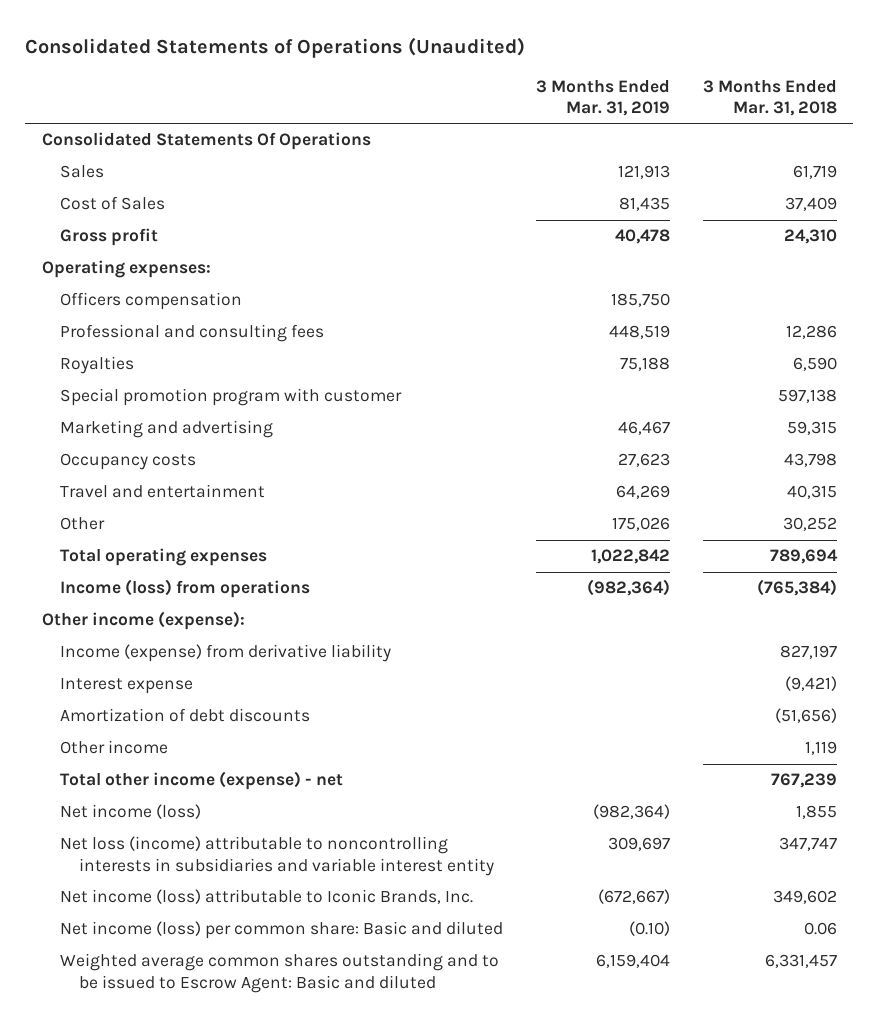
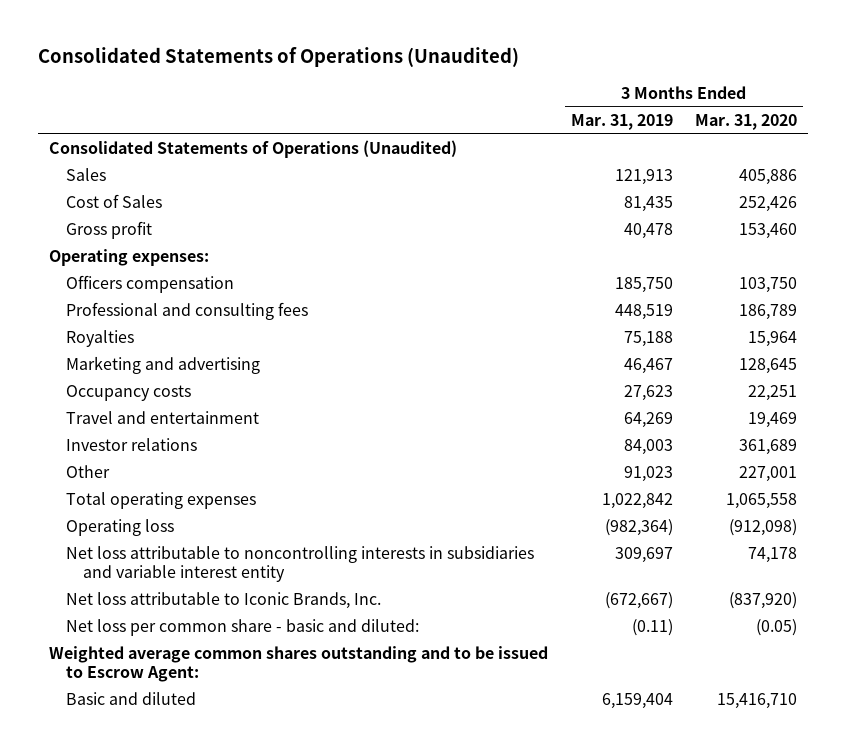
[702,79,837,116] 3 Months Ended Mar. 31, 2018 -> none
none -> [694,114,797,131] Mar. 31, 2020
[41,132,371,151] Consolidated Statements Of Operations -> [49,140,458,159] Consolidated Statements of Operations (Unaudited)
[60,388,403,407] Special promotion program with customer -> none
none -> [65,438,197,452] Investor relations
[611,517,670,532] 175,026 -> [623,466,673,483] 91,023
[41,611,245,631] Other income (expense): -> none
[60,644,392,663] Income (expense) from derivative liability -> none
[60,678,194,695] Interest expense -> none
[60,708,311,723] Amortization of debt discounts -> none
[60,740,169,755] Other income -> none
[60,771,344,791] Total other income (expense) - net -> none
[60,804,202,820] Net income (loss) -> none
[60,579,311,599] Income (loss) from operations -> [65,519,174,537] Operating loss
[60,836,495,876] Net loss (income) attributable to noncontrolling interests in subsidiaries and variable interest entity -> [65,546,534,583] Net loss attributable to noncontrolling interests in subsidiaries and variable interest entity
[60,889,474,905] Net income (loss) attributable to Iconic Brands, Inc. -> [65,592,381,610] Net loss attributable to Iconic Brands, Inc.
[60,921,504,940] Net income (loss) per common share: Basic and diluted -> [65,619,419,637] Net loss per common share - basic and diluted:
[628,921,670,937] (0.10) -> [631,619,673,637] (0.11)
none -> [49,646,549,683] Weighted average common shares outstanding and to be issued to Escrow Agent:
[60,953,500,993] Weighted average common shares outstanding and to be issued to Escrow Agent: Basic and diluted -> [65,692,196,706] Basic and diluted

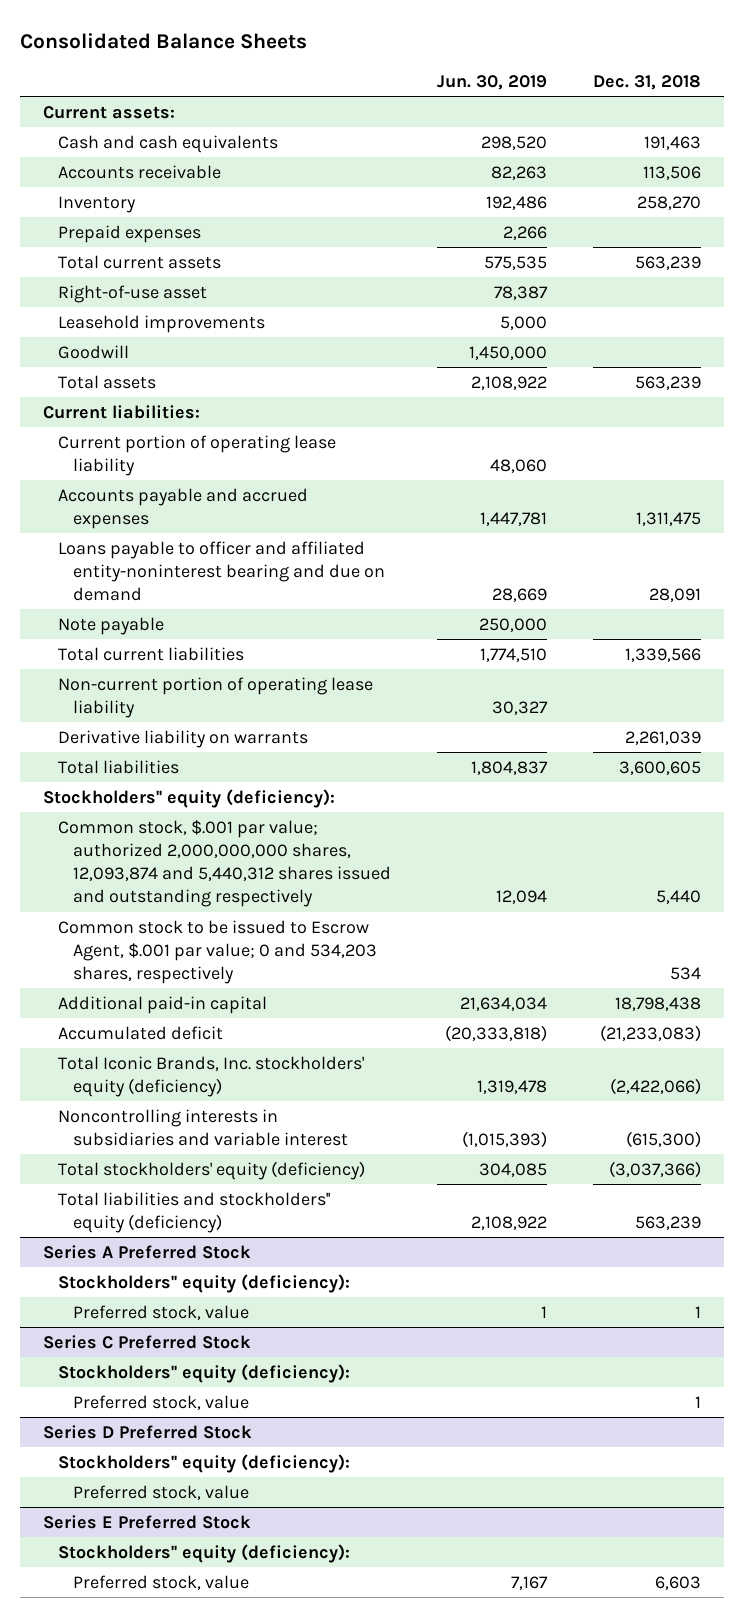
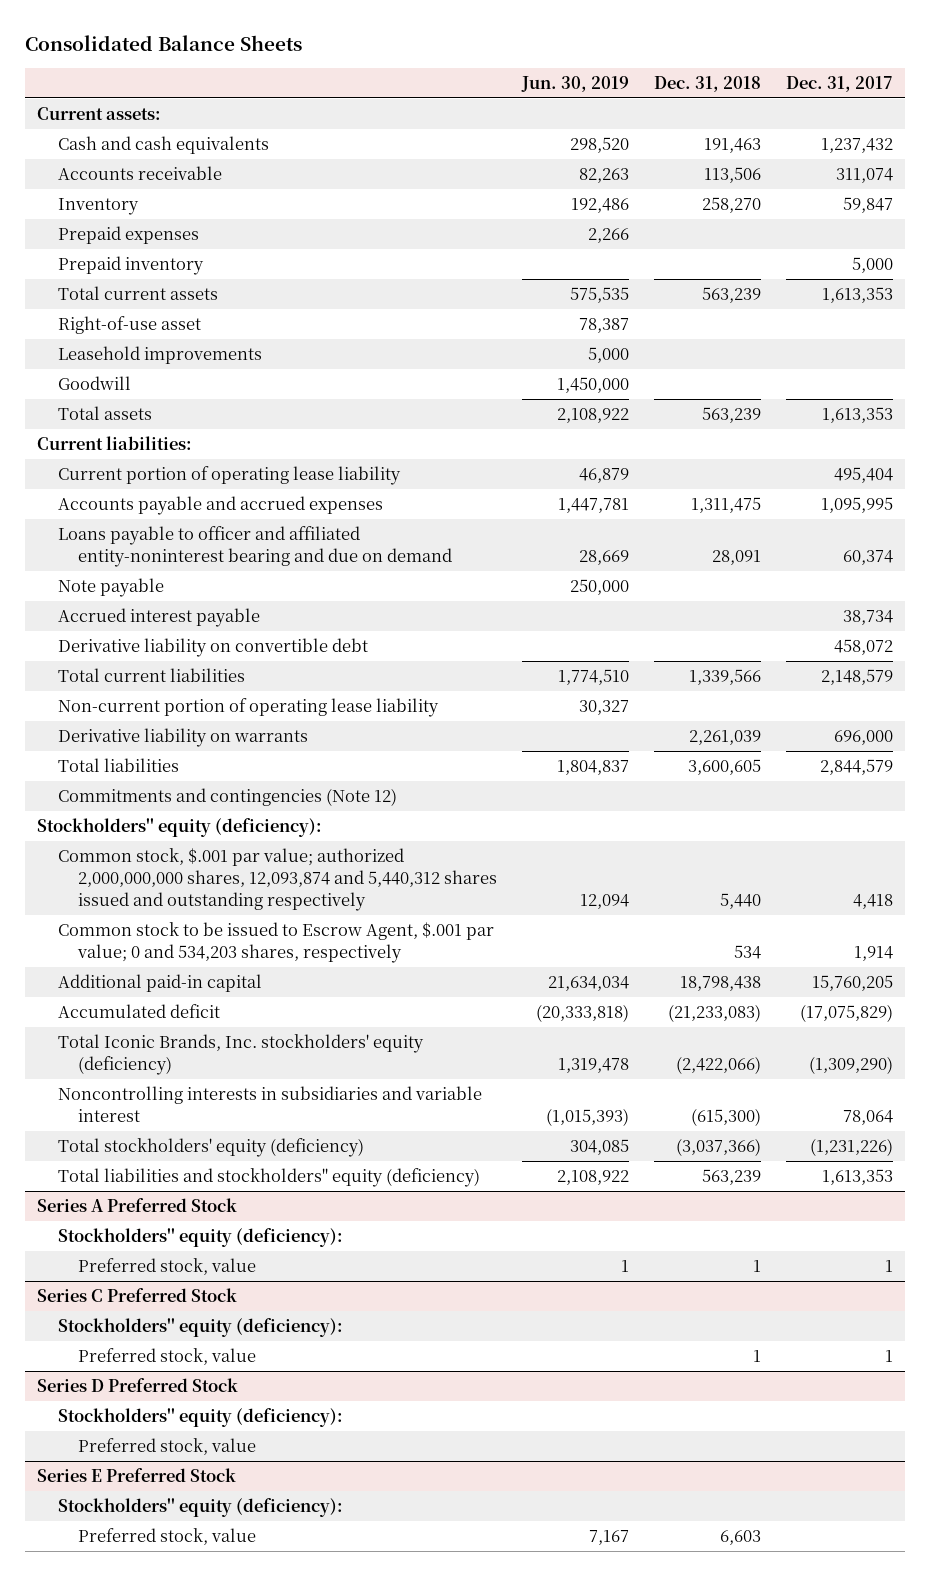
none -> [785,75,893,92] Dec. 31, 2017
none -> [57,256,204,276] Prepaid inventory
[490,458,548,473] 48,060 -> [579,468,630,484] 46,879
none -> [57,608,260,628] Accrued interest payable
none -> [57,638,368,658] Derivative liability on convertible debt
none -> [57,788,397,807] Commitments and contingencies (Note 12)

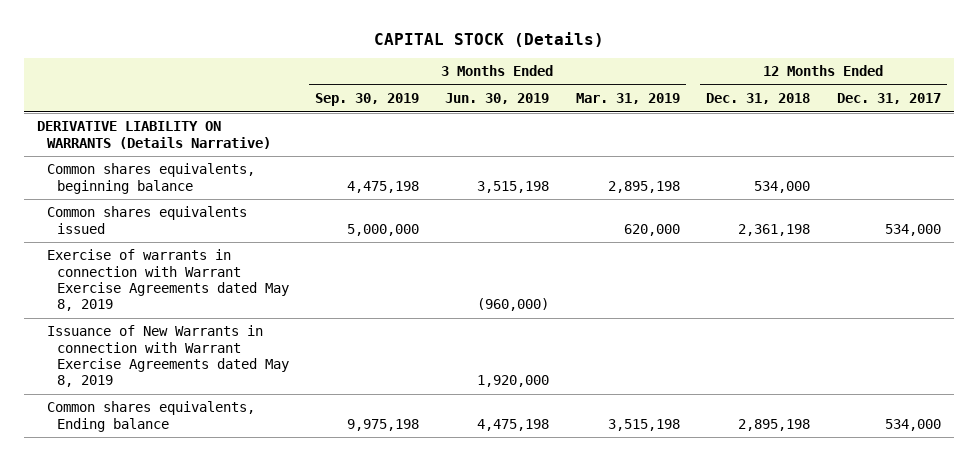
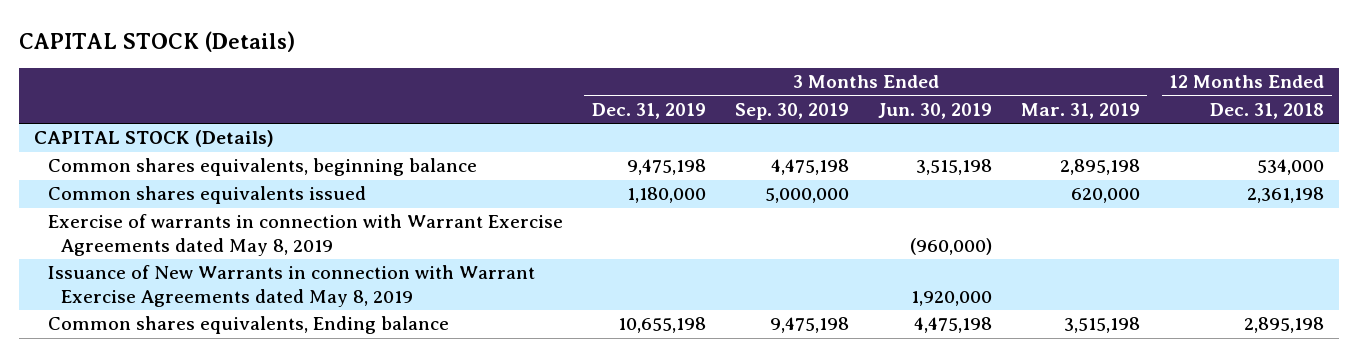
[836,93,941,105] Dec. 31, 2017 -> none
none -> [591,102,706,119] Dec. 31, 2019
[37,121,271,149] DERIVATIVE LIABILITY ON WARRANTS (Details Narrative) -> none
none -> [33,130,274,148] CAPITAL STOCK (Details)
[347,418,420,431] 9,975,198 -> [769,317,849,334] 9,475,198

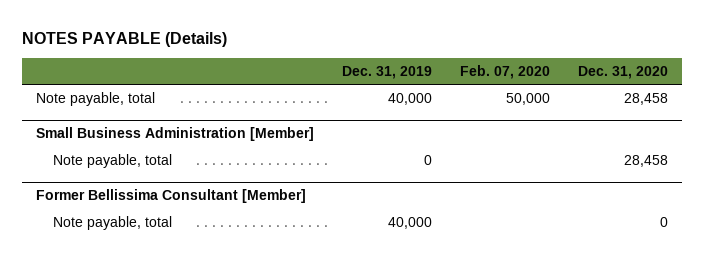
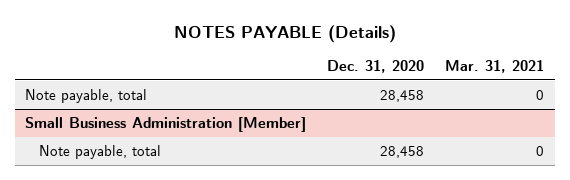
[341,65,432,79] Dec. 31, 2019 -> none
[459,64,550,79] Feb. 07, 2020 -> none
none -> [445,60,545,74] Mar. 31, 2021
[36,189,307,204] Former Bellissima Consultant [Member] -> none
[52,216,172,231] Note payable, total -> none

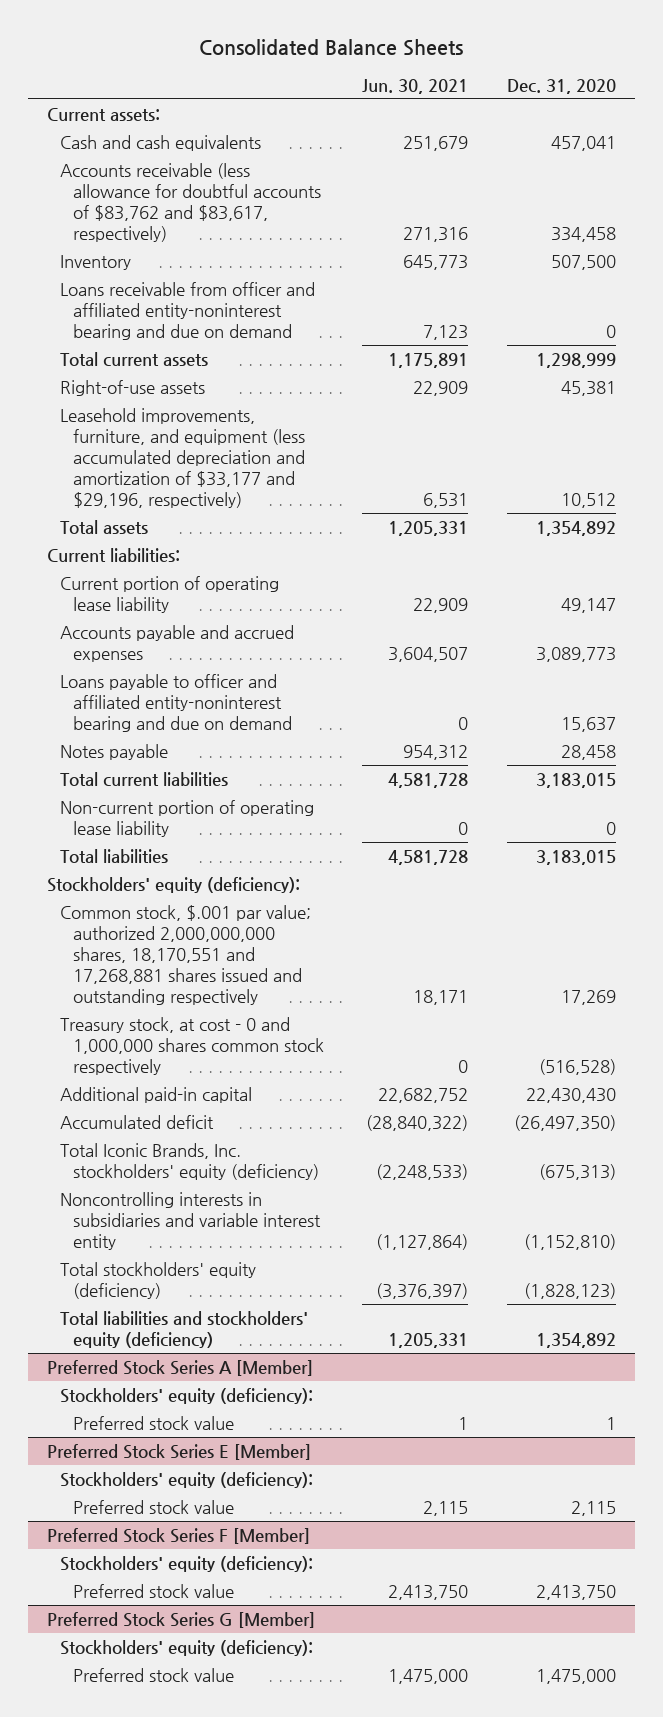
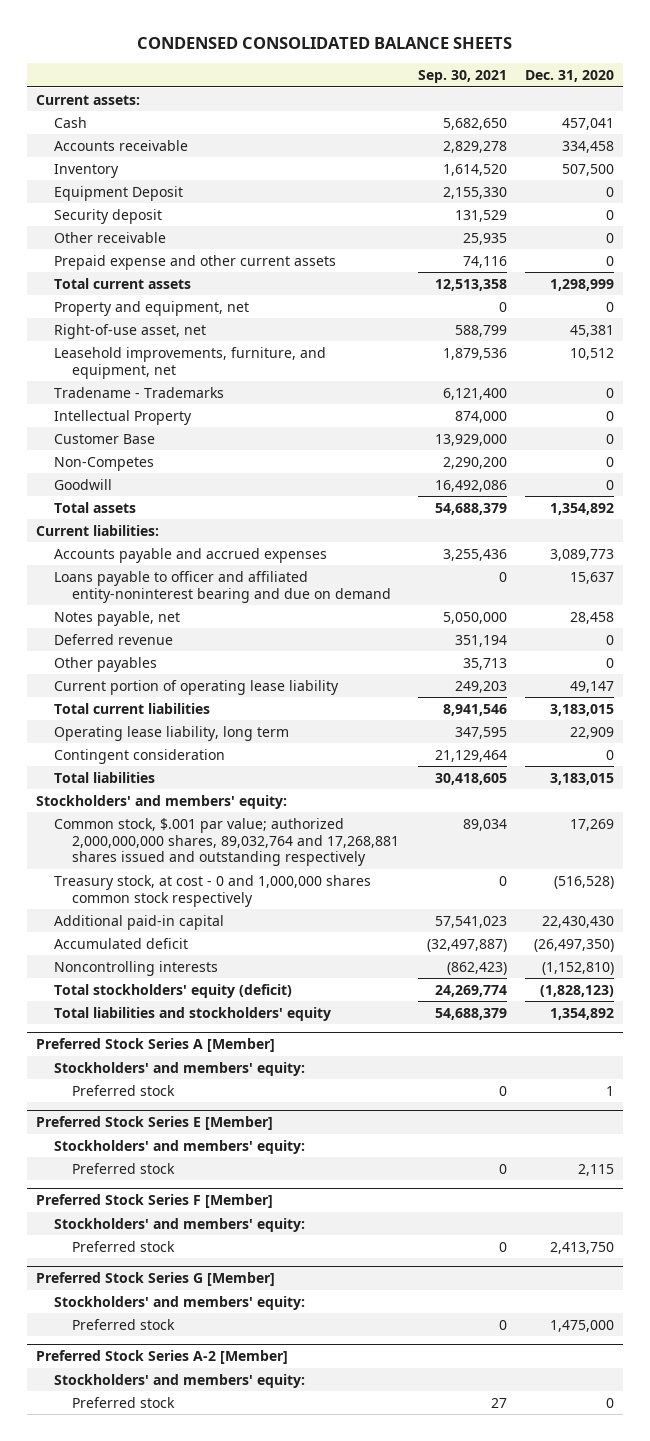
[199,39,464,57] Consolidated Balance Sheets -> [137,37,513,50] CONDENSED CONSOLIDATED BALANCE SHEETS
[362,78,469,94] Jun. 30, 2021 -> none
none -> [417,70,507,84] Sep. 30, 2021
[59,134,261,151] Cash and cash equivalents -> [54,116,88,128] Cash
[59,162,321,242] Accounts receivable (less allowance for doubtful accounts of $83,762 and $83,617, respectively) -> [54,139,189,151] Accounts receivable
[59,281,315,340] Loans receivable from officer and affiliated entity-noninterest bearing and due on demand -> none
none -> [54,185,184,201] Equipment Deposit
none -> [54,208,163,224] Security deposit
none -> [54,231,167,243] Other receivable
none -> [54,254,337,270] Prepaid expense and other current assets
none -> [54,300,250,316] Property and equipment, net
[59,379,205,396] Right-of-use assets -> [54,323,207,339] Right-of-use asset, net
[59,407,305,508] Leasehold improvements, furniture, and equipment (less accumulated depreciation and amortization of $33,177 and $29,196, respectively) -> [54,346,327,379] Leasehold improvements, furniture, and equipment, net
none -> [54,386,225,398] Tradename - Trademarks
none -> [54,409,193,425] Intellectual Property
none -> [54,433,156,444] Customer Base
none -> [54,456,155,471] Non-Competes
none -> [54,478,113,490] Goodwill
[59,743,168,760] Notes payable -> [54,610,181,626] Notes payable, net
none -> [54,633,174,645] Deferred revenue
none -> [54,656,158,672] Other payables
[59,575,279,613] Current portion of operating lease liability -> [54,679,340,695] Current portion of operating lease liability
[59,799,314,837] Non-current portion of operating lease liability -> none
none -> [54,725,290,741] Operating lease liability, long term
none -> [54,748,226,764] Contingent consideration
[46,876,300,893] Stockholders' equity (deficiency): -> [36,794,288,809] Stockholders' and members' equity:
[59,904,311,1005] Common stock, $.001 par value; authorized 2,000,000,000 shares, 18,170,551 and 17,268,881 shares issued and outstanding respectively -> [54,817,400,867] Common stock, $.001 par value; authorized 2,000,000,000 shares, 89,032,764 and 17,268,881 shares issued and outstanding respectively
[59,1142,319,1180] Total Iconic Brands, Inc. stockholders' equity (deficiency) -> none
[59,1191,321,1250] Noncontrolling interests in subsidiaries and variable interest entity -> [54,960,219,976] Noncontrolling interests
[59,1261,256,1299] Total stockholders' equity (deficiency) -> [54,983,293,998] Total stockholders' equity (deficit)
[59,1310,308,1348] Total liabilities and stockholders' equity (deficiency) -> [54,1006,332,1021] Total liabilities and stockholders' equity
[59,1387,313,1404] Stockholders' equity (deficiency): -> [54,1061,306,1076] Stockholders' and members' equity:
[72,1415,234,1430] Preferred stock value -> [72,1084,176,1096] Preferred stock
[59,1471,313,1488] Stockholders' equity (deficiency): -> [54,1139,306,1154] Stockholders' and members' equity:
[72,1499,234,1514] Preferred stock value -> [72,1162,176,1174] Preferred stock
[59,1555,313,1572] Stockholders' equity (deficiency): -> [54,1217,306,1232] Stockholders' and members' equity:
[72,1583,234,1598] Preferred stock value -> [72,1240,176,1252] Preferred stock
[59,1639,313,1656] Stockholders' equity (deficiency): -> [54,1295,306,1310] Stockholders' and members' equity:
[72,1667,234,1682] Preferred stock value -> [72,1318,176,1330] Preferred stock
none -> [36,1350,289,1365] Preferred Stock Series A-2 [Member]
none -> [54,1373,306,1388] Stockholders' and members' equity:
none -> [72,1396,176,1408] Preferred stock

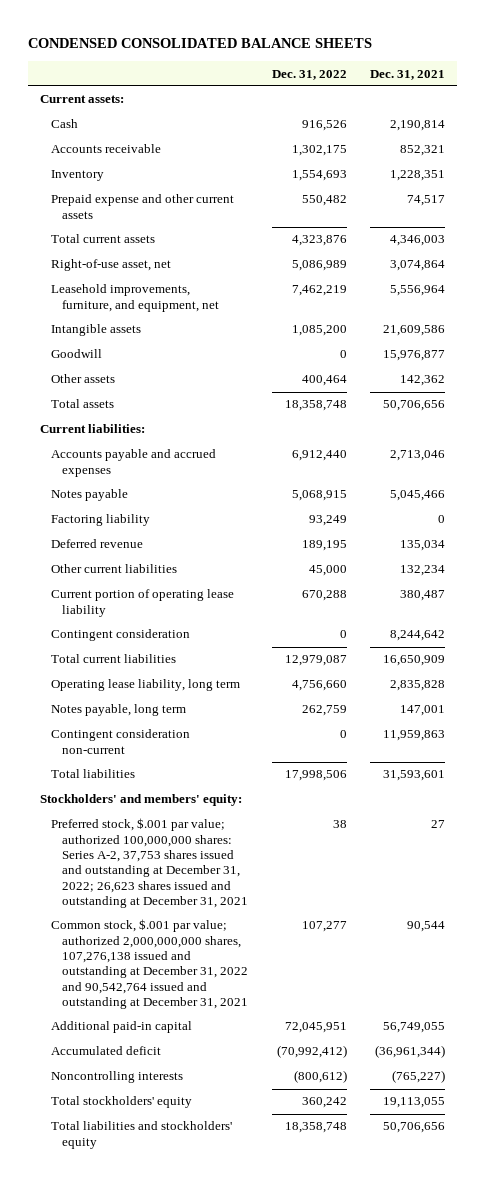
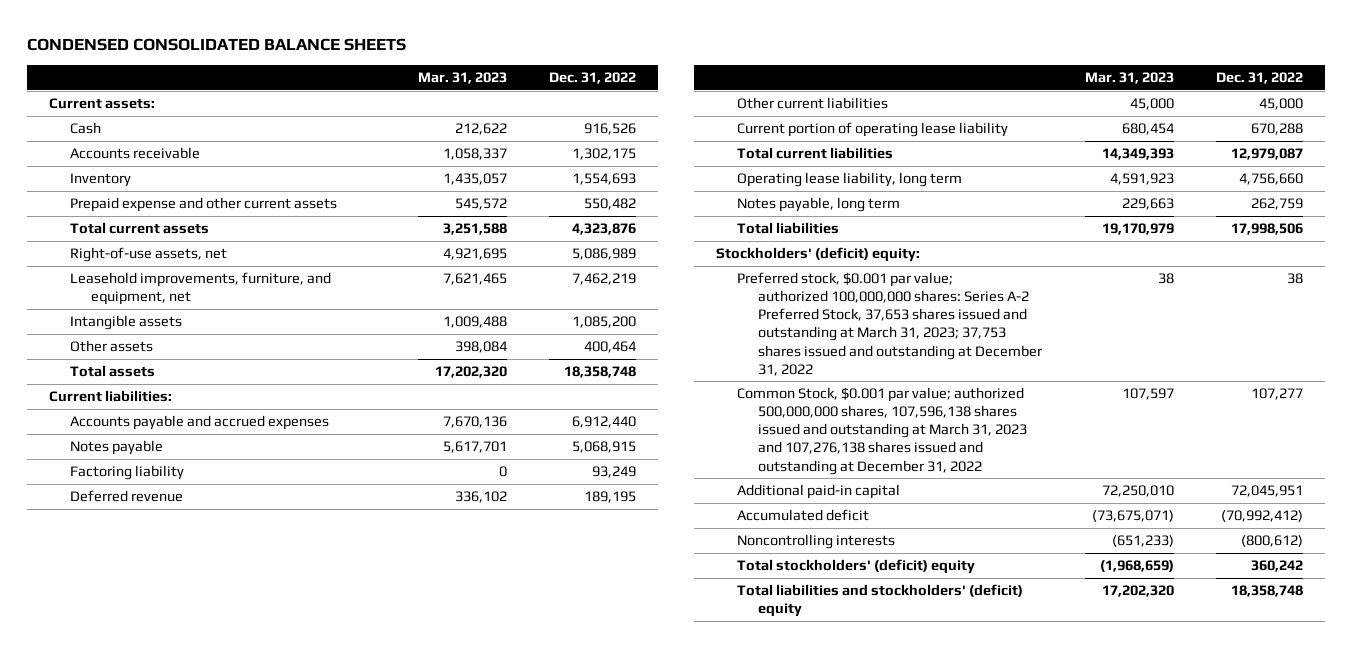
[370,69,446,80] Dec. 31, 2021 -> none
none -> [417,72,507,85] Mar. 31, 2023
[51,259,172,272] Right-of-use asset, net -> [69,247,227,263] Right-of-use assets, net
[51,349,103,359] Goodwill -> none
[51,629,191,642] Contingent consideration -> none
[51,729,191,754] Contingent consideration non-current -> none
[40,794,243,807] Stockholders' and members' equity: -> [715,247,920,263] Stockholders' (deficit) equity:
[51,818,249,908] Preferred stock, $.001 par value; authorized 100,000,000 shares: Series A-2, 37,753 shares issued and outstanding at December 31, 2022; 26,623 shares issued and outstanding at December 31, 2021 -> [736,272,1043,376] Preferred stock, $0.001 par value; authorized 100,000,000 shares: Series A-2 Preferred Stock, 37,653 shares issued and outstanding at March 31, 2023; 37,753 shares issued and outstanding at December 31, 2022
[51,919,249,1009] Common stock, $.001 par value; authorized 2,000,000,000 shares, 107,276,138 issued and outstanding at December 31, 2022 and 90,542,764 issued and outstanding at December 31, 2021 -> [736,387,1028,475] Common Stock, $0.001 par value; authorized 500,000,000 shares, 107,596,138 shares issued and outstanding at March 31, 2023 and 107,276,138 shares issued and outstanding at December 31, 2022
[51,1096,193,1109] Total stockholders' equity -> [736,559,975,575] Total stockholders' (deficit) equity
[51,1121,233,1149] Total liabilities and stockholders' equity -> [736,584,1023,618] Total liabilities and stockholders' (deficit) equity

